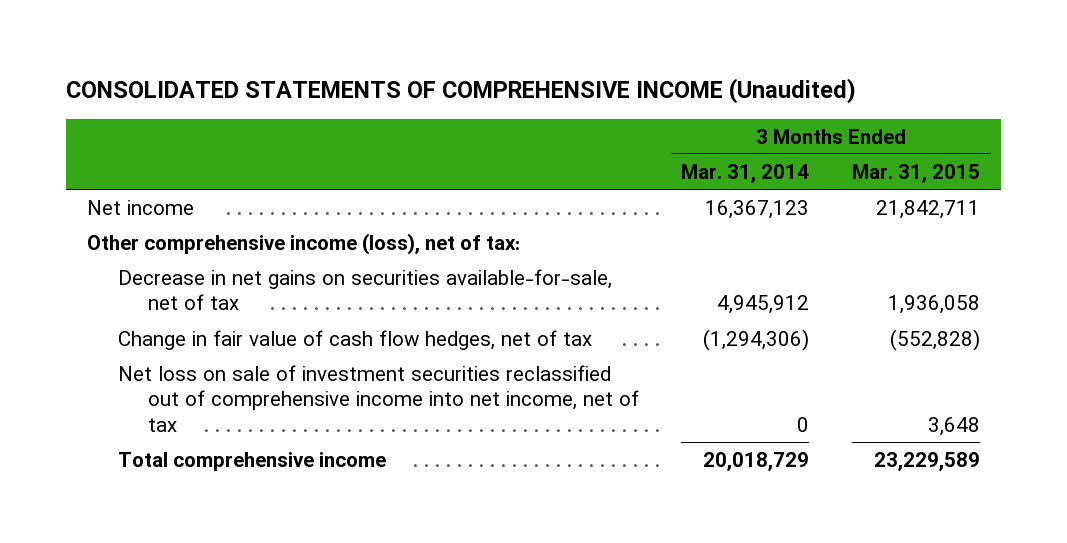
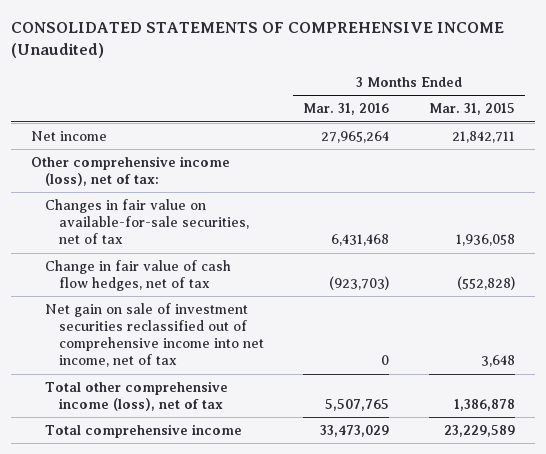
[681,163,810,183] Mar. 31, 2014 -> none
none -> [303,103,390,116] Mar. 31, 2016
[117,268,612,311] Decrease in net gains on securities available-for-sale, net of tax -> [44,199,249,245] Changes in fair value on available-for-sale securities, net of tax
[117,364,639,432] Net loss on sale of investment securities reclassified out of comprehensive income into net income, net of tax -> [44,303,264,368] Net gain on sale of investment securities reclassified out of comprehensive income into net income, net of tax
none -> [44,381,228,412] Total other comprehensive income (loss), net of tax

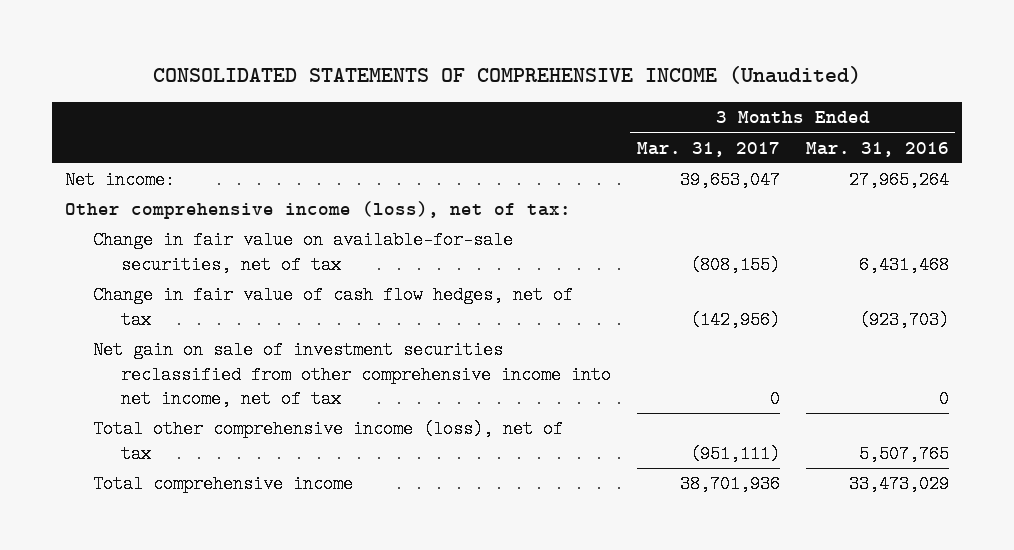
[429,103,516,116] Mar. 31, 2015 -> none
none -> [636,141,780,157] Mar. 31, 2017
[31,131,108,142] Net income -> [64,171,175,190] Net income:
[44,199,249,245] Changes in fair value on available-for-sale securities, net of tax -> [92,231,513,274] Change in fair value on available-for-sale securities, net of tax
[44,303,264,368] Net gain on sale of investment securities reclassified out of comprehensive income into net income, net of tax -> [92,341,611,409] Net gain on sale of investment securities reclassified from other comprehensive income into net income, net of tax

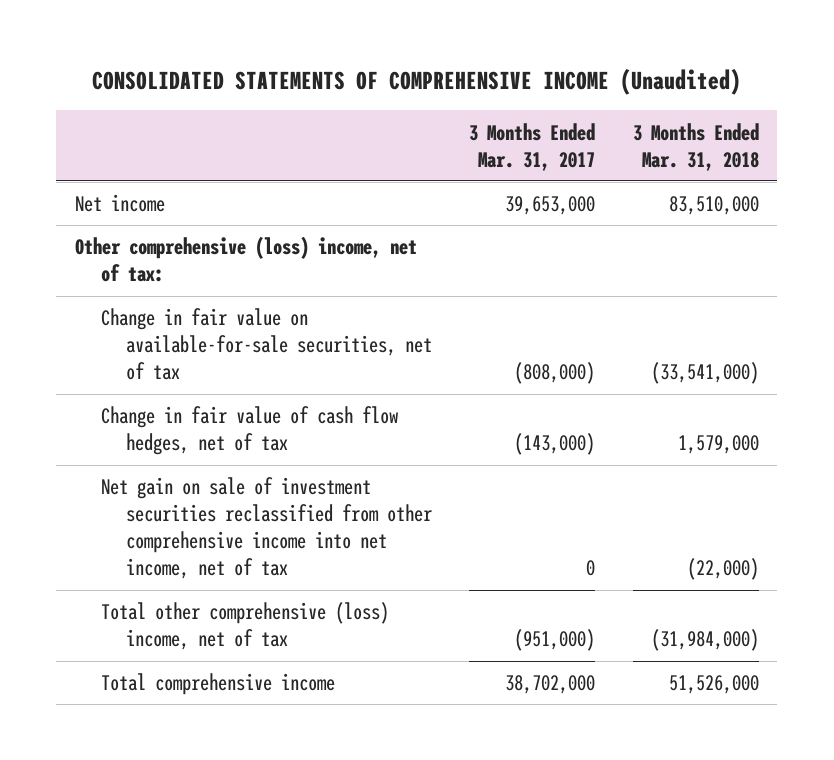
[805,141,949,157] Mar. 31, 2016 -> none
none -> [632,122,759,171] 3 Months Ended Mar. 31, 2018
[64,171,175,190] Net income: -> [75,194,166,213] Net income
[679,171,780,190] 39,653,047 -> [505,196,596,216] 39,653,000
[64,201,571,220] Other comprehensive income (loss), net of tax: -> [75,236,418,283] Other comprehensive (loss) income, net of tax:
[689,255,780,274] (808,155) -> [514,362,596,385] (808,000)
[689,310,780,329] (142,956) -> [514,433,596,456] (143,000)
[92,420,563,463] Total other comprehensive income (loss), net of tax -> [100,602,389,651] Total other comprehensive (loss) income, net of tax
[689,444,780,463] (951,111) -> [514,629,596,652] (951,000)
[679,475,780,494] 38,701,936 -> [505,675,596,695] 38,702,000

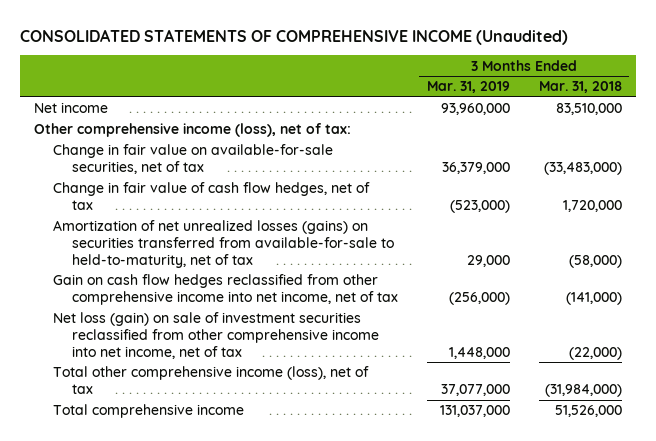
[469,122,596,171] 3 Months Ended Mar. 31, 2017 -> none
none -> [426,81,510,94] Mar. 31, 2019
[75,236,418,283] Other comprehensive (loss) income, net of tax: -> [34,123,352,138] Other comprehensive income (loss), net of tax:
[650,362,759,385] (33,541,000) -> [543,162,622,176] (33,483,000)
[677,435,759,455] 1,579,000 -> [562,200,622,213] 1,720,000
none -> [53,220,394,269] Amortization of net unrealized losses (gains) on securities transferred from available-for-sale to held-to-maturity, net of tax
none -> [53,274,398,306] Gain on cash flow hedges reclassified from other comprehensive income into net income, net of tax
[100,477,432,580] Net gain on sale of investment securities reclassified from other comprehensive income into net income, net of tax -> [53,312,379,360] Net loss (gain) on sale of investment securities reclassified from other comprehensive income into net income, net of tax
[100,602,389,651] Total other comprehensive (loss) income, net of tax -> [53,366,370,395] Total other comprehensive income (loss), net of tax

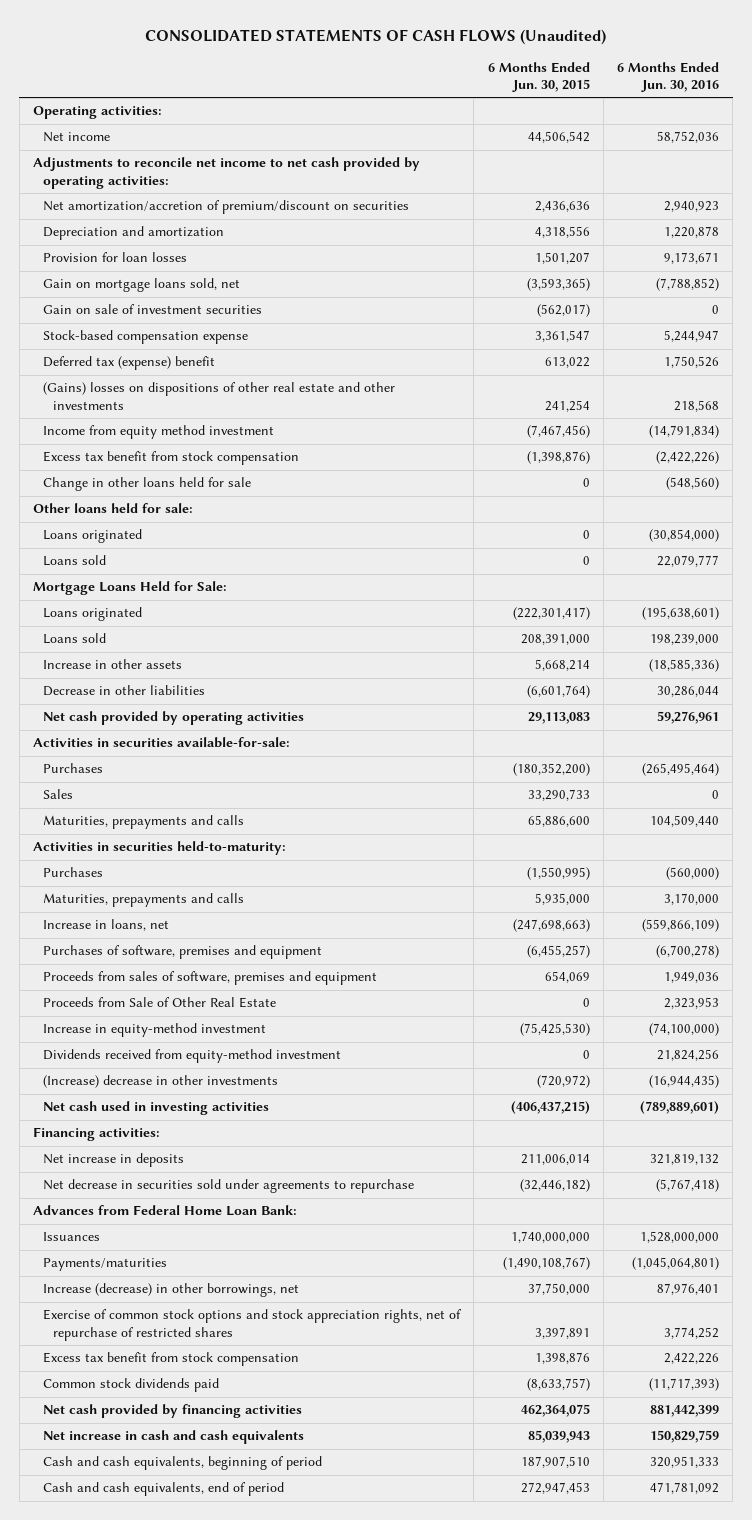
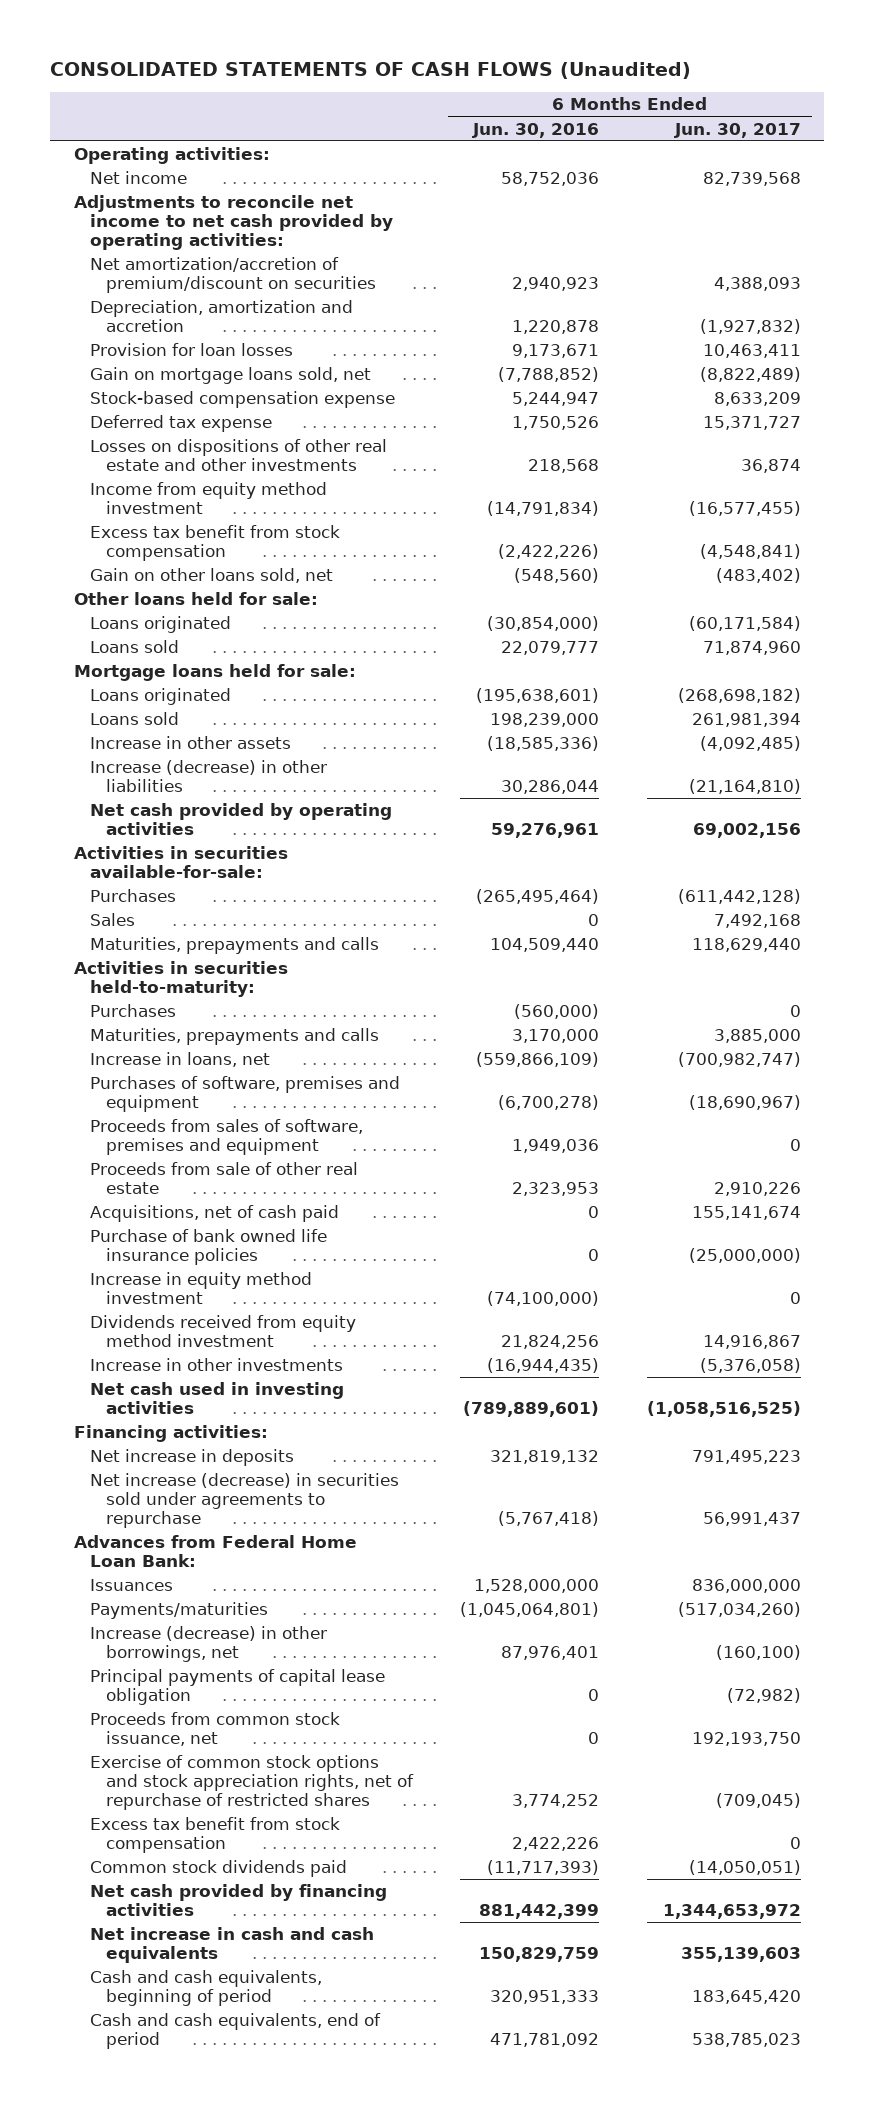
[487,61,590,93] 6 Months Ended Jun. 30, 2015 -> none
none -> [673,122,801,138] Jun. 30, 2017
[43,226,225,241] Depreciation and amortization -> [89,300,353,333] Depreciation, amortization and accretion
[43,304,263,315] Gain on sale of investment securities -> none
[43,356,216,371] Deferred tax (expense) benefit -> [89,415,272,433] Deferred tax expense
[43,382,396,410] (Gains) losses on dispositions of other real estate and other investments -> [89,439,387,472] Losses on dispositions of other real estate and other investments
[43,477,252,492] Change in other loans held for sale -> [89,568,333,584] Gain on other loans sold, net
[32,581,227,596] Mortgage Loans Held for Sale: -> [73,664,356,682] Mortgage loans held for sale:
[43,685,206,697] Decrease in other liabilities -> [89,760,327,793] Increase (decrease) in other liabilities
[43,997,277,1009] Proceeds from Sale of Other Real Estate -> [89,1162,358,1195] Proceeds from sale of other real estate
none -> [89,1205,339,1223] Acquisitions, net of cash paid
none -> [89,1229,327,1266] Purchase of bank owned life insurance policies
[43,1023,267,1038] Increase in equity-method investment -> [89,1272,312,1305] Increase in equity method investment
[43,1049,342,1064] Dividends received from equity-method investment -> [89,1315,356,1348] Dividends received from equity method investment
[43,1075,279,1089] (Increase) decrease in other investments -> [89,1358,343,1372] Increase in other investments
[43,1179,415,1194] Net decrease in securities sold under agreements to repurchase -> [89,1473,399,1529] Net increase (decrease) in securities sold under agreements to repurchase
none -> [89,1669,385,1706] Principal payments of capital lease obligation
none -> [89,1712,340,1747] Proceeds from common stock issuance, net

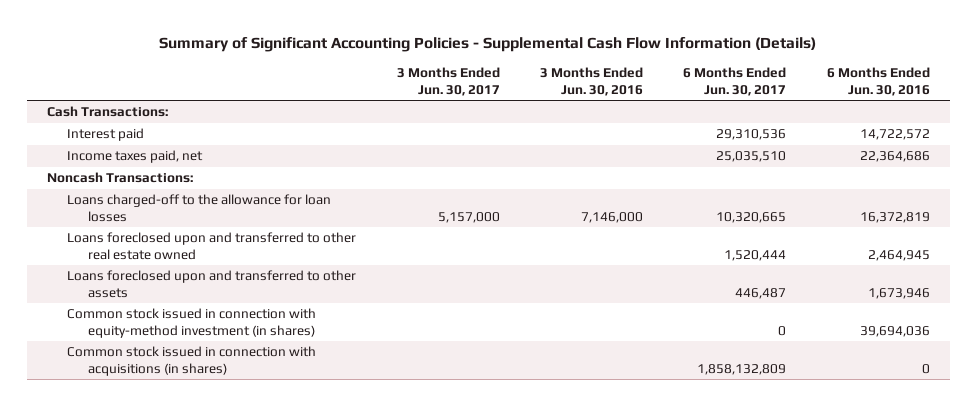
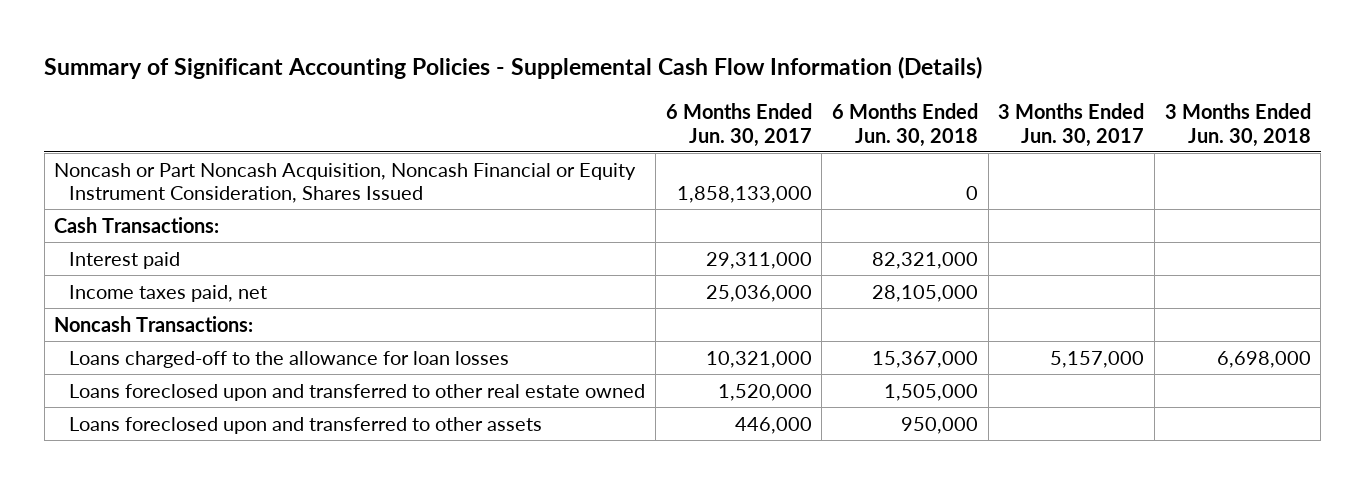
[540,67,644,96] 3 Months Ended Jun. 30, 2016 -> none
[826,67,930,96] 6 Months Ended Jun. 30, 2016 -> none
none -> [832,102,979,147] 6 Months Ended Jun. 30, 2018
none -> [1164,102,1311,147] 3 Months Ended Jun. 30, 2018
none -> [54,162,637,204] Noncash or Part Noncash Acquisition, Noncash Financial or Equity Instrument Consideration, Shares Issued
[716,129,787,141] 29,310,536 -> [705,251,812,269] 29,311,000
[716,151,787,163] 25,035,510 -> [705,284,812,302] 25,036,000
[67,308,317,338] Common stock issued in connection with equity-method investment (in shares) -> none
[67,346,317,376] Common stock issued in connection with acquisitions (in shares) -> none
[716,211,787,223] 10,320,665 -> [705,350,812,368] 10,321,000
[724,249,787,261] 1,520,444 -> [717,383,812,401] 1,520,000
[735,287,787,299] 446,487 -> [734,416,812,434] 446,000

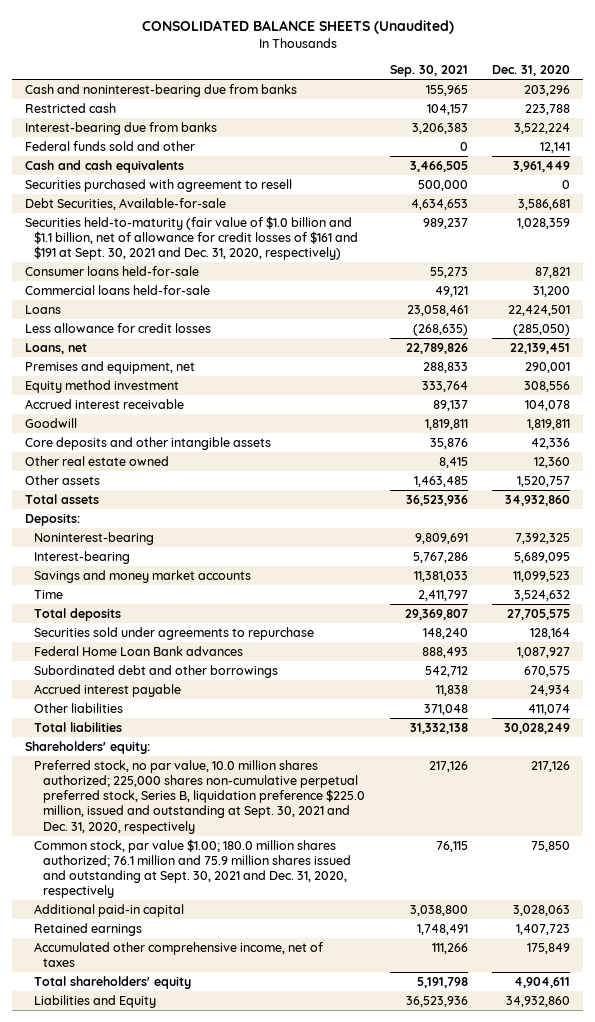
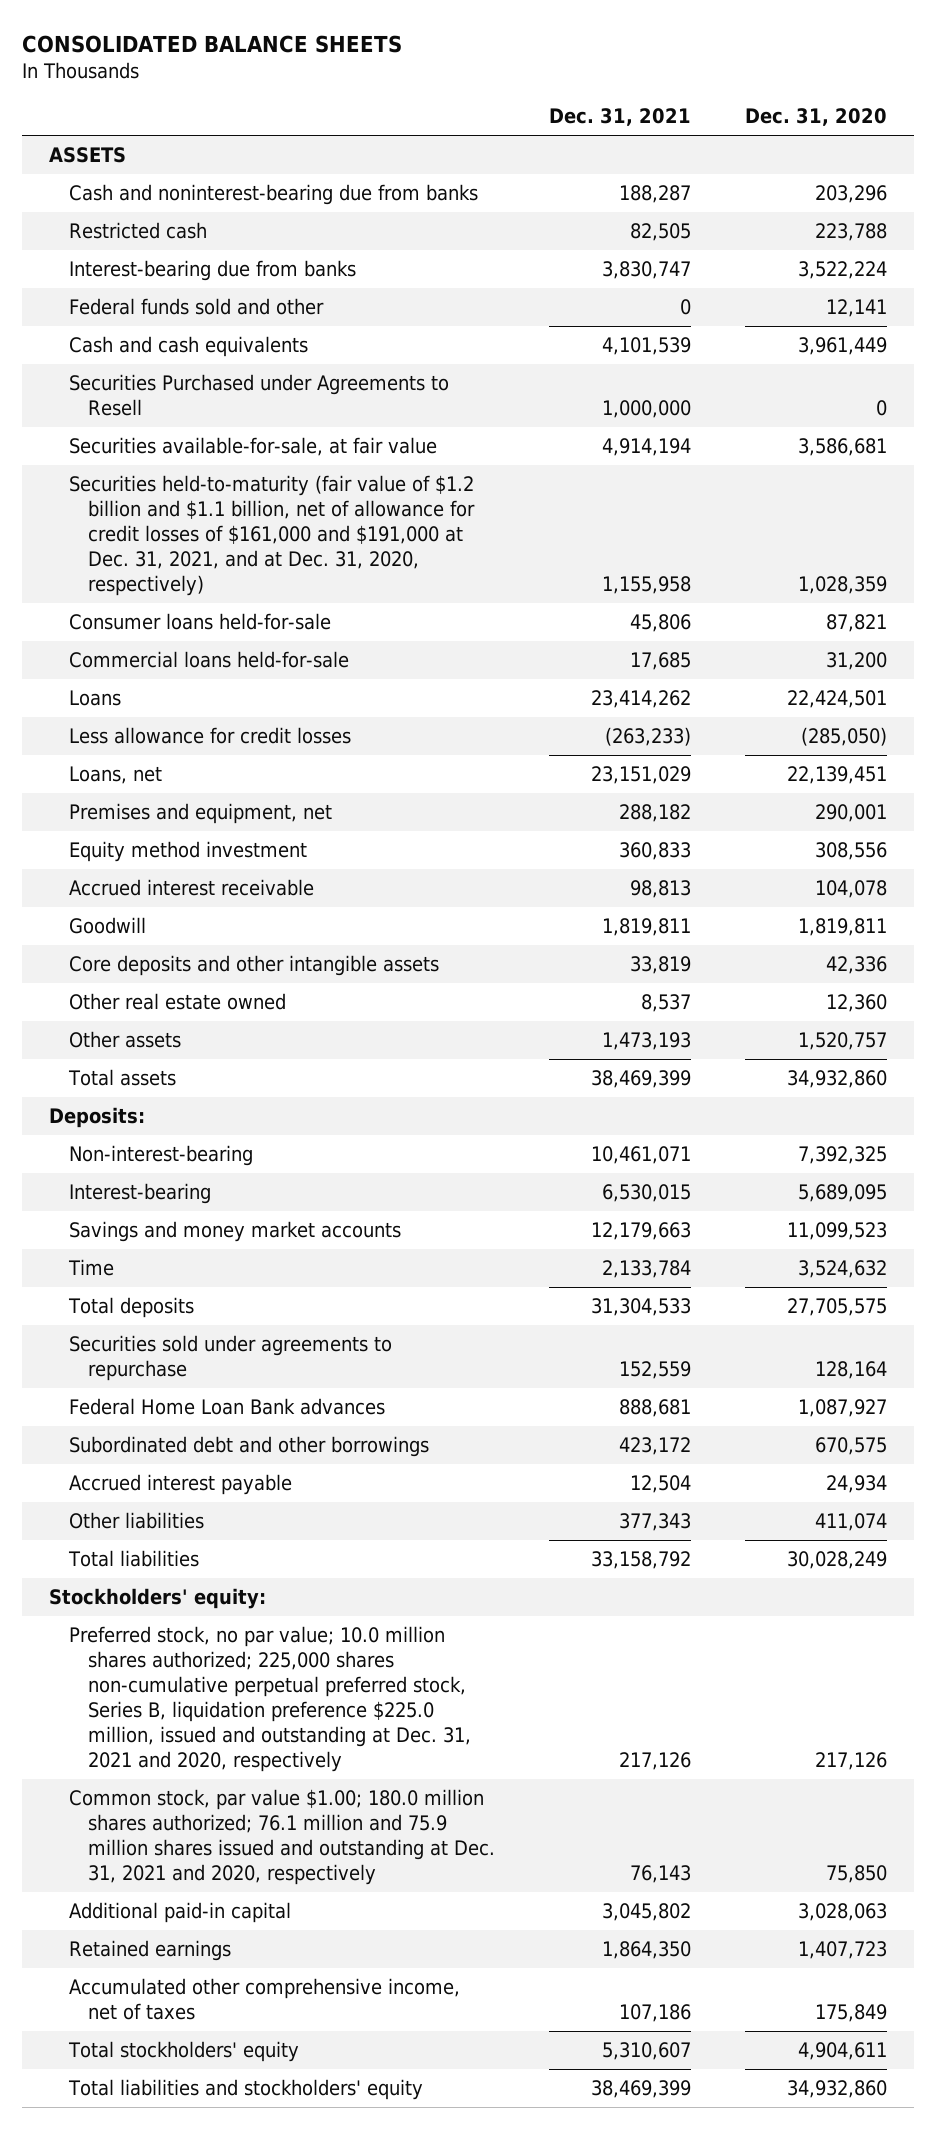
[141,20,454,35] CONSOLIDATED BALANCE SHEETS (Unaudited) -> [22,35,403,54] CONSOLIDATED BALANCE SHEETS
[389,65,468,78] Sep. 30, 2021 -> none
none -> [548,108,691,127] Dec. 31, 2021
none -> [49,147,127,164] ASSETS
[24,178,292,192] Securities purchased with agreement to resell -> [68,374,449,417] Securities Purchased under Agreements to Resell
[24,197,226,210] Debt Securities, Available-for-sale -> [68,437,437,457] Securities available-for-sale, at fair value
[24,215,358,261] Securities held-to-maturity (fair value of $1.0 billion and $1.1 billion, net of allowance for credit losses of $161 and $191 at Sept. 30, 2021 and Dec. 31, 2020, respectively) -> [68,475,475,597] Securities held-to-maturity (fair value of $1.2 billion and $1.1 billion, net of allowance for credit losses of $161,000 and $191,000 at Dec. 31, 2021, and at Dec. 31, 2020, respectively)
[33,531,154,545] Noninterest-bearing -> [68,1145,253,1167] Non-interest-bearing
[24,740,150,754] Shareholders' equity: -> [49,1588,267,1610] Stockholders' equity:
[33,759,366,834] Preferred stock, no par value, 10.0 million shares authorized; 225,000 shares non-cumulative perpetual preferred stock, Series B, liquidation preference $225.0 million, issued and outstanding at Sept. 30, 2021 and Dec. 31, 2020, respectively -> [68,1626,471,1773] Preferred stock, no par value; 10.0 million shares authorized; 225,000 shares non-cumulative perpetual preferred stock, Series B, liquidation preference $225.0 million, issued and outstanding at Dec. 31, 2021 and 2020, respectively
[33,838,352,899] Common stock, par value $1.00; 180.0 million shares authorized; 76.1 million and 75.9 million shares issued and outstanding at Sept. 30, 2021 and Dec. 31, 2020, respectively -> [68,1789,495,1886] Common stock, par value $1.00; 180.0 million shares authorized; 76.1 million and 75.9 million shares issued and outstanding at Dec. 31, 2021 and 2020, respectively
[33,975,191,989] Total shareholders' equity -> [67,2041,299,2063] Total stockholders' equity
[33,994,156,1008] Liabilities and Equity -> [67,2079,423,2101] Total liabilities and stockholders' equity

